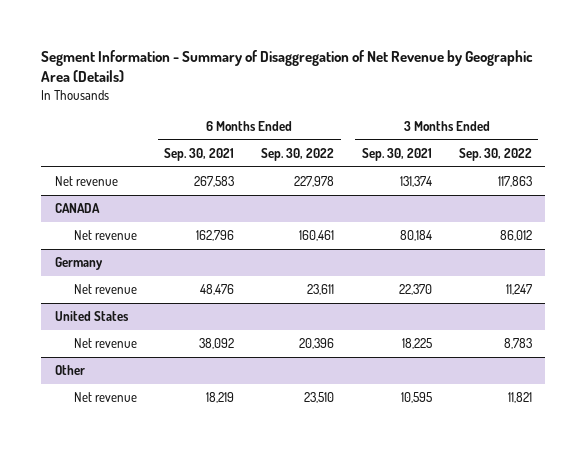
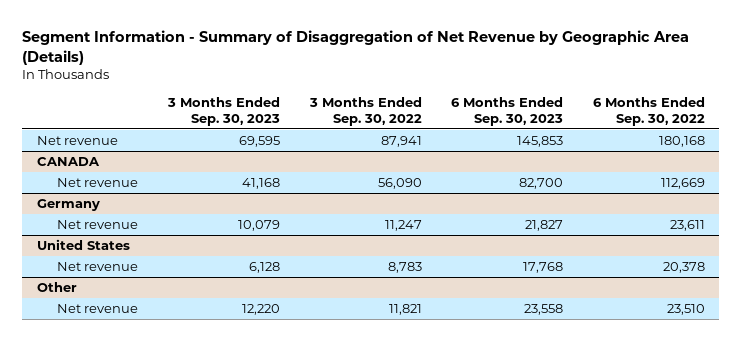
[164,148,235,162] Sep. 30, 2021 -> none
[361,148,432,162] Sep. 30, 2021 -> none
none -> [167,96,281,126] 3 Months Ended Sep. 30, 2023
none -> [451,96,564,126] 6 Months Ended Sep. 30, 2023
[294,176,335,188] 227,978 -> [658,135,705,147] 180,168
[497,176,532,188] 117,863 -> [380,135,422,147] 87,941
[299,230,335,242] 160,461 -> [660,177,705,189] 112,669
[499,230,532,242] 86,012 -> [377,177,422,189] 56,090
[299,338,335,350] 20,396 -> [662,261,705,273] 20,378

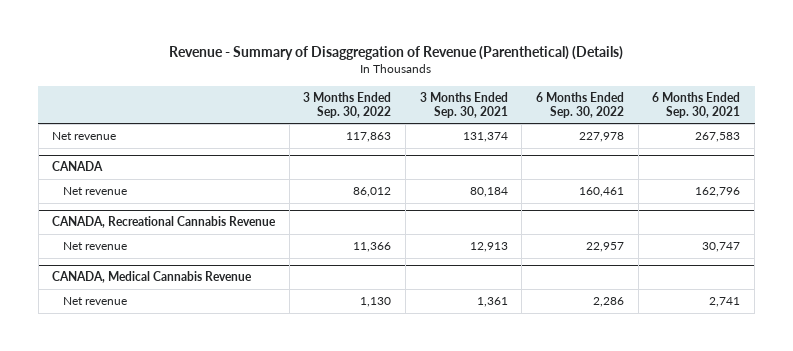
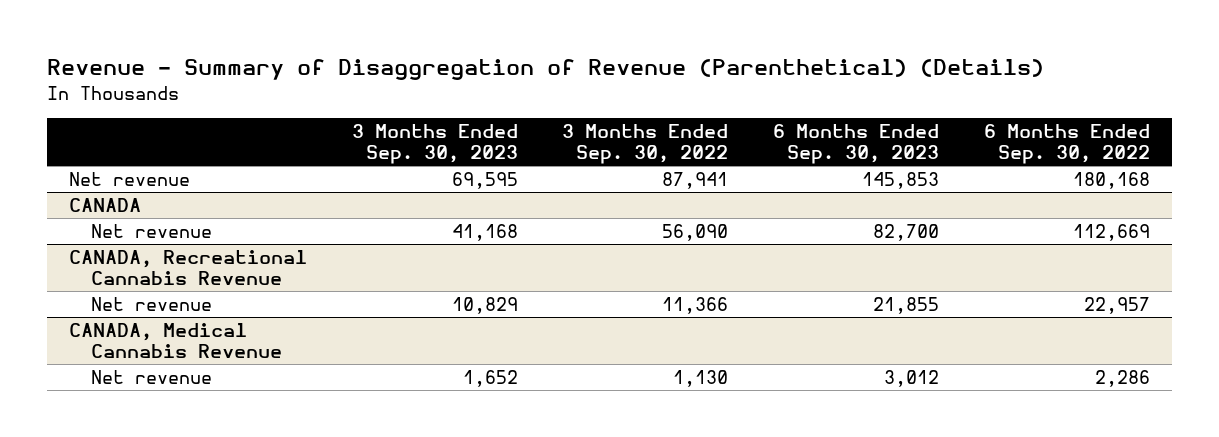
[419,91,508,118] 3 Months Ended Sep. 30, 2021 -> none
[652,91,741,118] 6 Months Ended Sep. 30, 2021 -> none
none -> [351,123,518,164] 3 Months Ended Sep. 30, 2023
none -> [773,123,940,164] 6 Months Ended Sep. 30, 2023
[346,132,392,143] 117,863 -> [662,171,729,189] 87,941
[579,132,625,143] 227,978 -> [1072,171,1150,189] 180,168
[353,187,392,198] 86,012 -> [662,223,729,241] 56,090
[579,187,625,198] 160,461 -> [1072,223,1150,241] 112,669

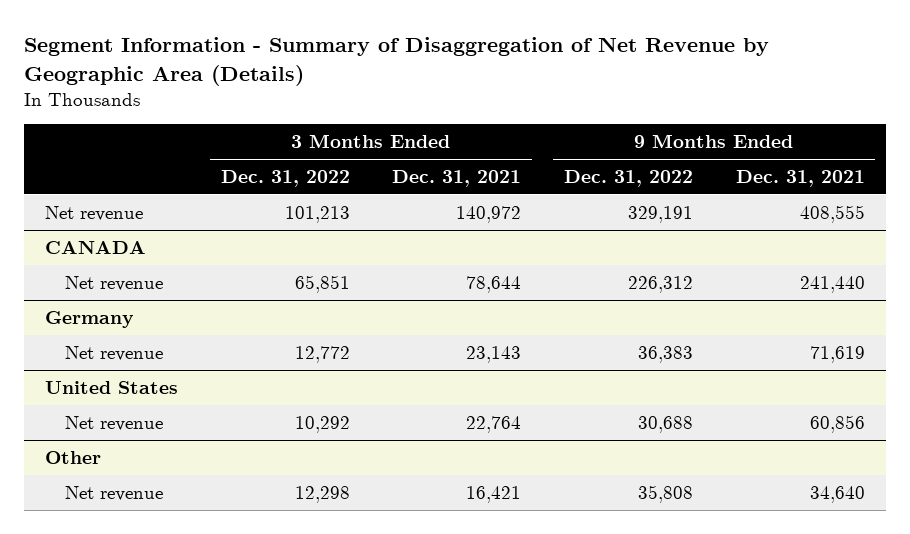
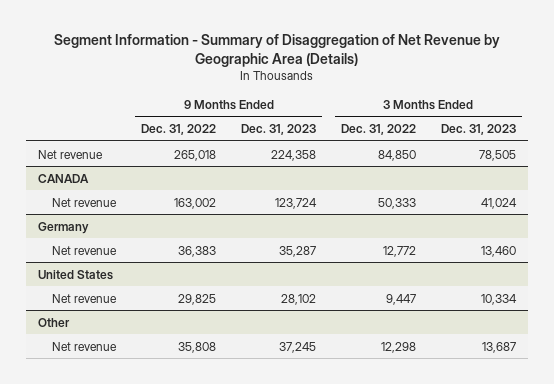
[392,169,522,187] Dec. 31, 2021 -> none
[735,169,865,187] Dec. 31, 2021 -> none
none -> [241,124,317,136] Dec. 31, 2023
none -> [440,124,516,136] Dec. 31, 2023
[284,205,350,223] 101,213 -> [377,149,416,161] 84,850
[628,205,694,223] 329,191 -> [174,149,217,161] 265,018
[294,274,350,293] 65,851 -> [377,197,416,209] 50,333
[628,275,694,293] 226,312 -> [174,197,217,209] 163,002
[294,415,350,433] 10,292 -> [385,293,416,305] 9,447
[638,415,694,433] 30,688 -> [178,293,217,305] 29,825

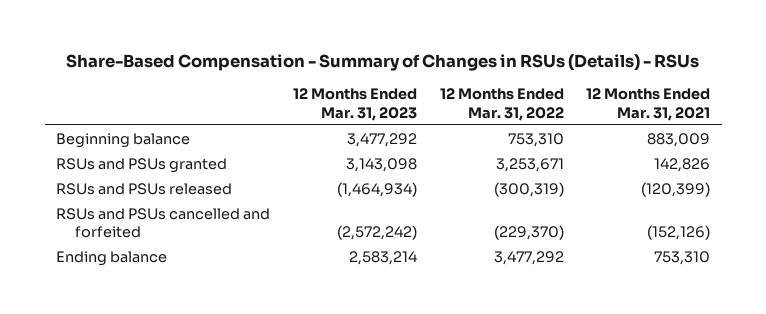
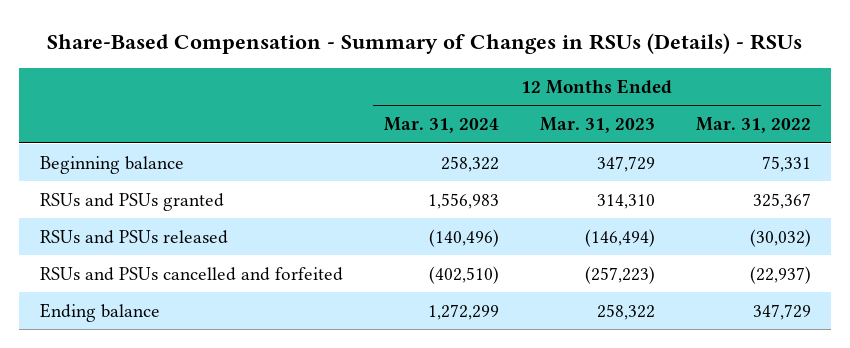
[586,88,711,121] 12 Months Ended Mar. 31, 2021 -> none
none -> [383,117,499,134] Mar. 31, 2024
[346,132,417,147] 3,477,292 -> [596,155,655,172] 347,729
[507,132,564,147] 753,310 -> [761,155,811,172] 75,331
[345,157,417,172] 3,143,098 -> [596,193,655,209] 314,310
[495,157,564,172] 3,253,671 -> [752,192,811,209] 325,367
[336,181,417,197] (1,464,934) -> [584,228,655,247] (146,494)
[493,181,564,197] (300,319) -> [749,228,811,247] (30,032)
[336,225,417,241] (2,572,242) -> [584,265,655,284] (257,223)
[493,225,564,241] (229,370) -> [749,265,811,284] (22,937)
[348,250,417,265] 2,583,214 -> [596,303,655,320] 258,322
[493,250,564,265] 3,477,292 -> [752,303,811,320] 347,729

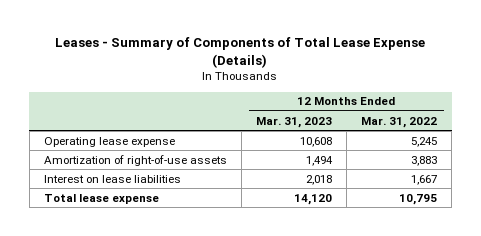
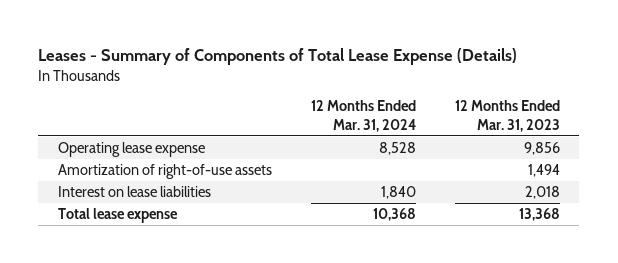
[361,116,438,128] Mar. 31, 2022 -> none
none -> [310,100,416,132] 12 Months Ended Mar. 31, 2024
[299,136,332,147] 10,608 -> [523,142,560,156] 9,856
[293,193,332,205] 14,120 -> [518,208,560,222] 13,368

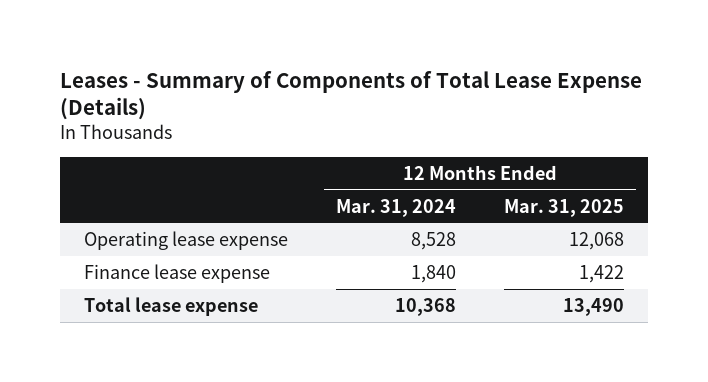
[454,100,560,132] 12 Months Ended Mar. 31, 2023 -> none
none -> [504,198,625,217] Mar. 31, 2025
[57,164,272,180] Amortization of right-of-use assets -> none
[57,186,211,198] Interest on lease liabilities -> [83,263,270,283] Finance lease expense

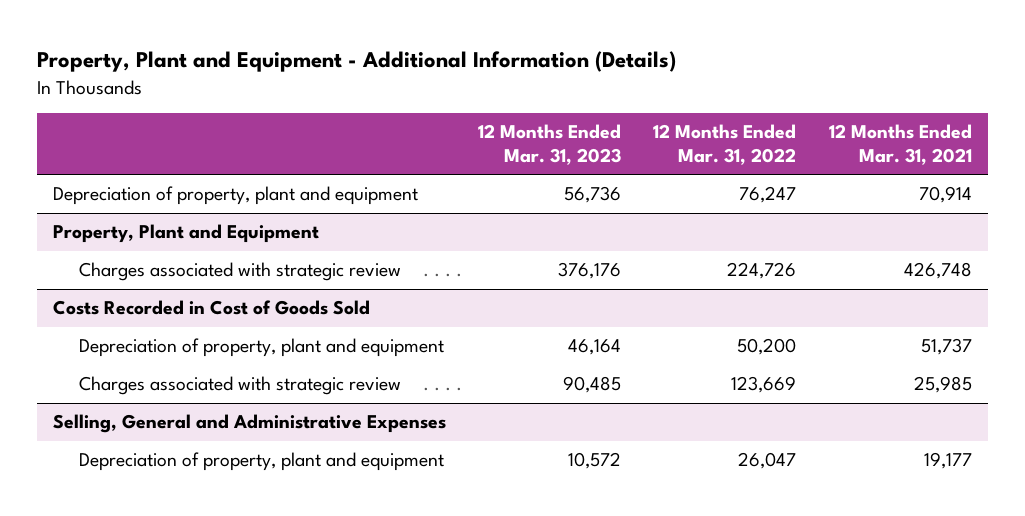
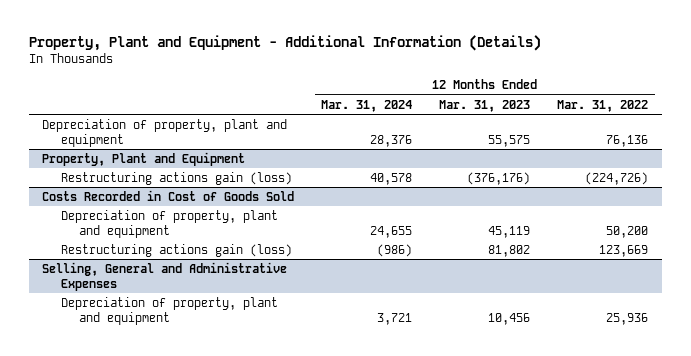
[828,124,972,165] 12 Months Ended Mar. 31, 2021 -> none
none -> [321,99,413,112] Mar. 31, 2024
[564,186,622,204] 56,736 -> [488,134,531,147] 55,575
[739,186,797,204] 76,247 -> [606,134,649,147] 76,136
[78,262,401,282] Charges associated with strategic review -> none
none -> [60,171,292,185] Restructuring actions gain (loss)
[78,376,401,396] Charges associated with strategic review -> none
[568,339,622,356] 46,164 -> [488,225,531,238] 45,119
none -> [60,243,292,257] Restructuring actions gain (loss)
[568,452,622,470] 10,572 -> [488,312,531,325] 10,456
[738,452,797,470] 26,047 -> [606,312,649,325] 25,936

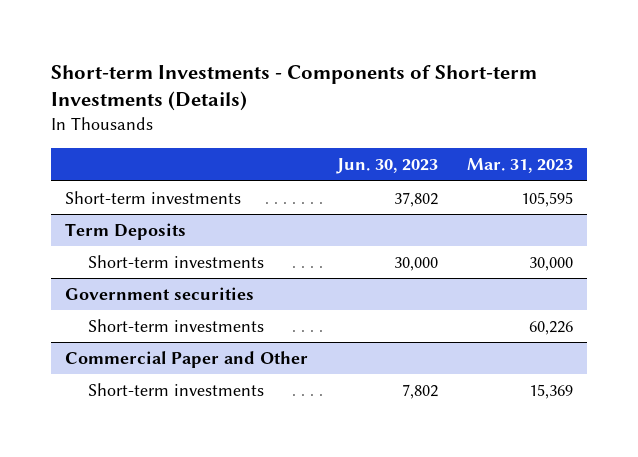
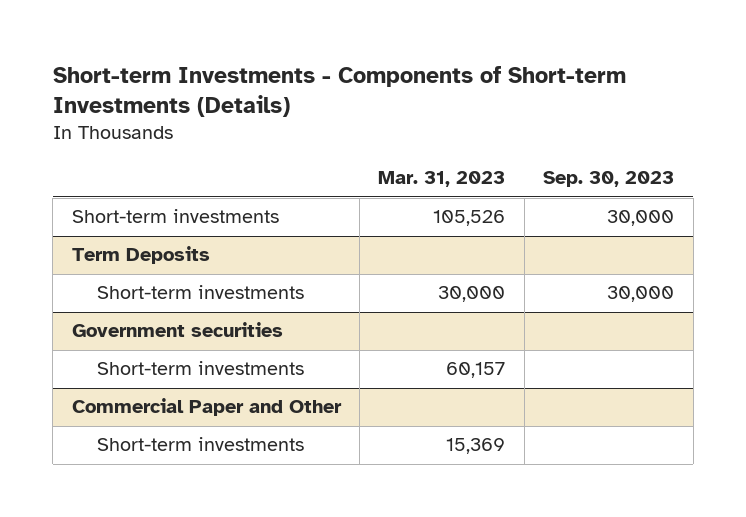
[335,158,438,175] Jun. 30, 2023 -> none
none -> [543,171,675,188] Sep. 30, 2023
[520,192,573,208] 105,595 -> [433,210,506,227] 105,526
[528,321,573,336] 60,226 -> [446,362,506,379] 60,157

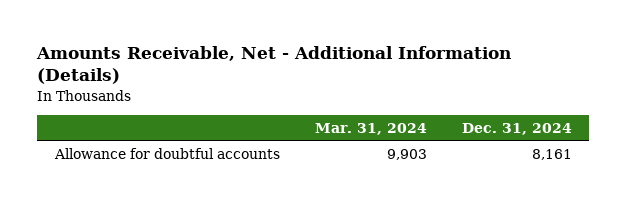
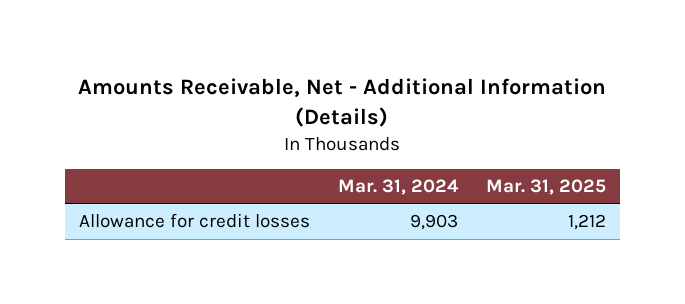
[461,122,572,135] Dec. 31, 2024 -> none
none -> [485,178,606,195] Mar. 31, 2025
[53,147,280,159] Allowance for doubtful accounts -> [78,213,310,229] Allowance for credit losses

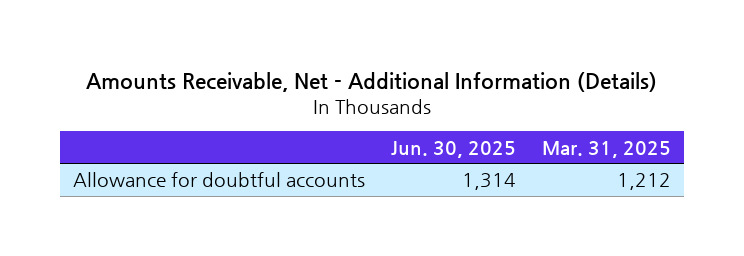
[337,178,459,195] Mar. 31, 2024 -> none
none -> [391,140,517,158] Jun. 30, 2025
[78,213,310,229] Allowance for credit losses -> [72,172,365,188] Allowance for doubtful accounts

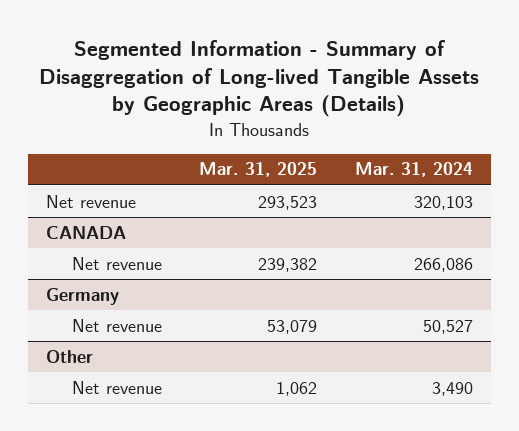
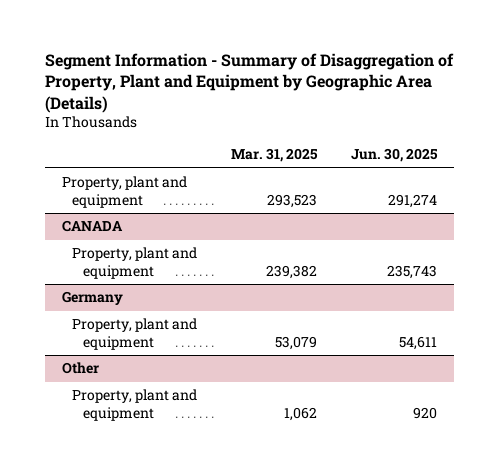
[39,39,480,118] Segmented Information - Summary of Disaggregation of Long-lived Tangible Assets by Geographic Areas (Details) -> [44,53,454,113] Segment Information - Summary of Disaggregation of Property, Plant and Equipment by Geographic Area (Details)
[354,162,473,178] Mar. 31, 2024 -> none
none -> [351,148,439,163] Jun. 30, 2025
[46,194,137,208] Net revenue -> [61,176,187,208] Property, plant and equipment
[72,256,163,270] Net revenue -> [72,247,198,279] Property, plant and equipment
[72,318,163,332] Net revenue -> [72,318,198,350] Property, plant and equipment
[72,380,163,394] Net revenue -> [72,389,198,421] Property, plant and equipment

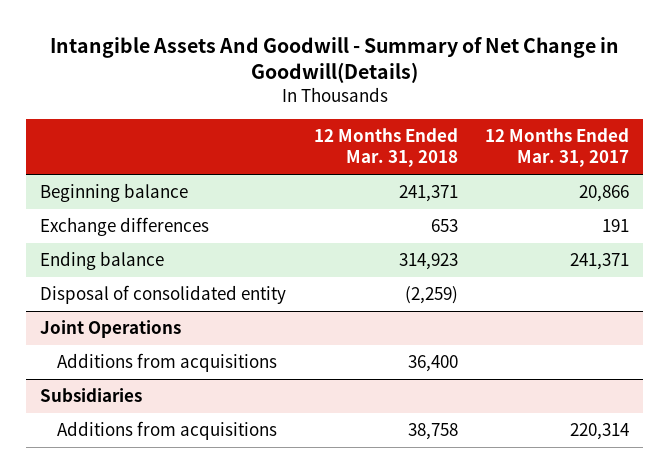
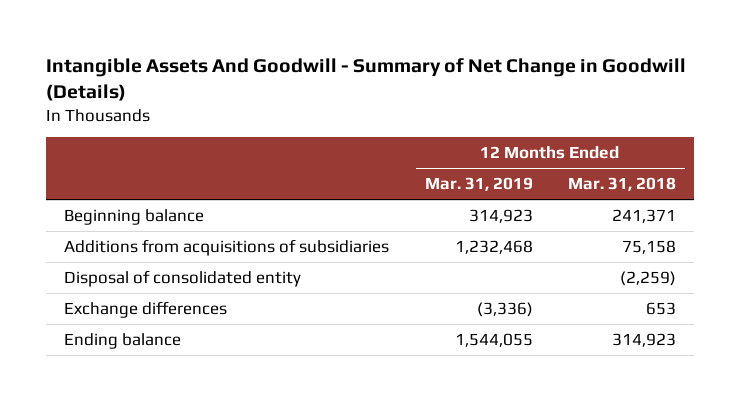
[49,36,619,84] Intangible Assets And Goodwill - Summary of Net Change in Goodwill(Details) -> [45,57,686,101] Intangible Assets And Goodwill - Summary of Net Change in Goodwill (Details)
[485,128,630,168] 12 Months Ended Mar. 31, 2017 -> none
none -> [424,177,533,192] Mar. 31, 2019
none -> [63,238,389,256] Additions from acquisitions of subsidiaries
[40,285,287,305] Disposal of consolidated entity -> [63,269,301,287] Disposal of consolidated entity
[40,320,182,339] Joint Operations -> none
[56,353,277,373] Additions from acquisitions -> none
[40,388,143,403] Subsidiaries -> none
[56,421,277,441] Additions from acquisitions -> none

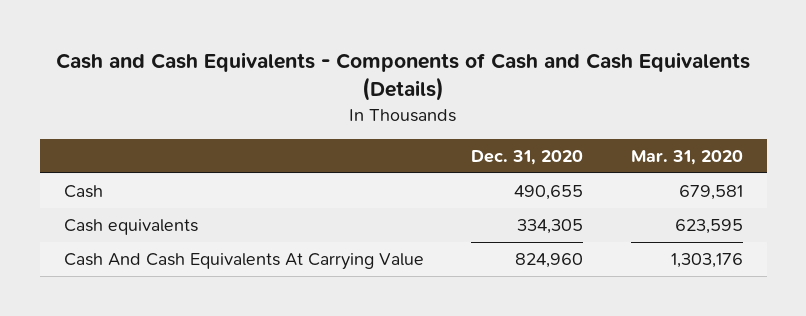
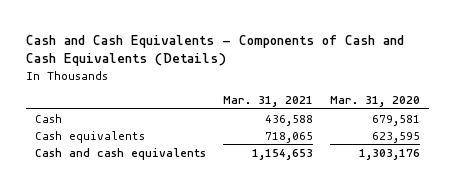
[471,150,584,166] Dec. 31, 2020 -> none
none -> [223,96,314,108] Mar. 31, 2021
[63,253,424,271] Cash And Cash Equivalents At Carrying Value -> [34,147,206,160] Cash and cash equivalents

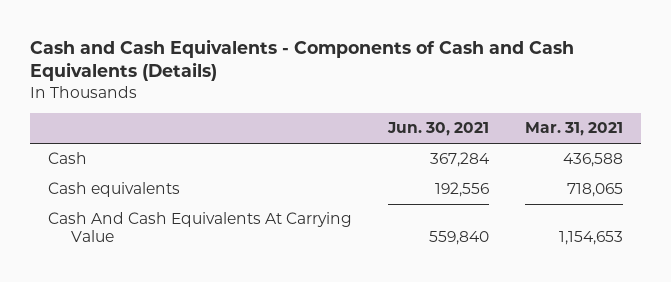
[330,96,421,108] Mar. 31, 2020 -> none
none -> [386,122,489,137] Jun. 30, 2021
[34,147,206,160] Cash and cash equivalents -> [47,212,352,243] Cash And Cash Equivalents At Carrying Value

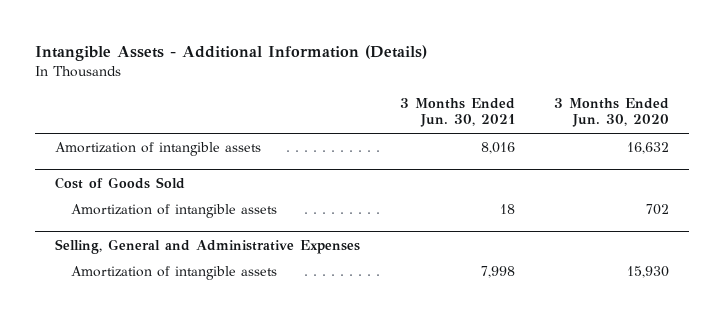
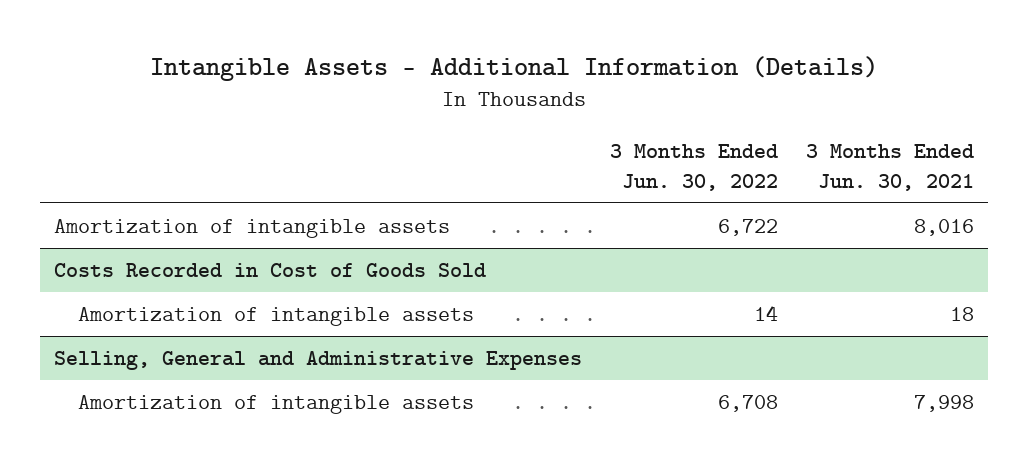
[554,98,670,128] 3 Months Ended Jun. 30, 2020 -> none
none -> [609,144,778,191] 3 Months Ended Jun. 30, 2022
[55,176,186,189] Cost of Goods Sold -> [53,263,486,278] Costs Recorded in Cost of Goods Sold

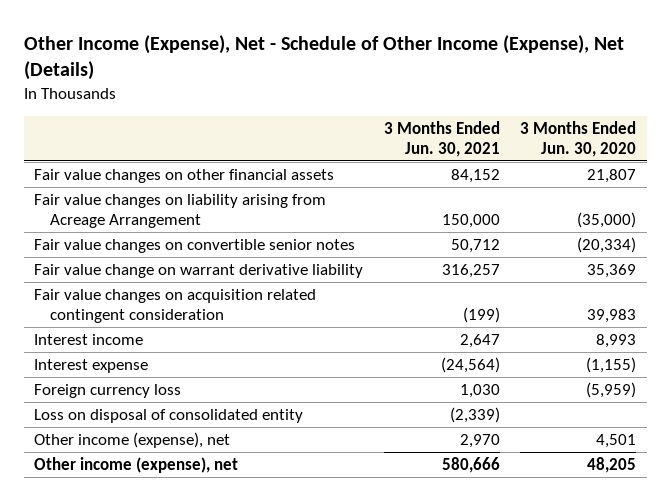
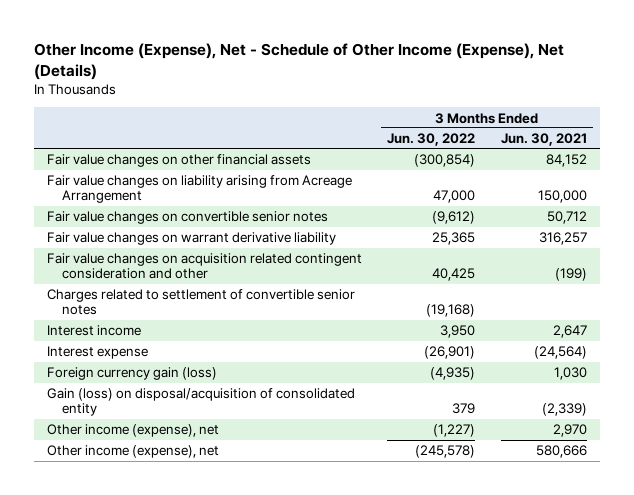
[520,120,637,157] 3 Months Ended Jun. 30, 2020 -> none
none -> [387,133,476,147] Jun. 30, 2022
[34,263,364,278] Fair value change on warrant derivative liability -> [47,232,337,246] Fair value changes on warrant derivative liability
[34,288,317,323] Fair value changes on acquisition related contingent consideration -> [47,253,363,280] Fair value changes on acquisition related contingent consideration and other
none -> [47,289,356,316] Charges related to settlement of convertible senior notes
[34,383,182,398] Foreign currency loss -> [47,367,218,381] Foreign currency gain (loss)
[34,408,304,423] Loss on disposal of consolidated entity -> [47,388,356,417] Gain (loss) on disposal/acquisition of consolidated entity

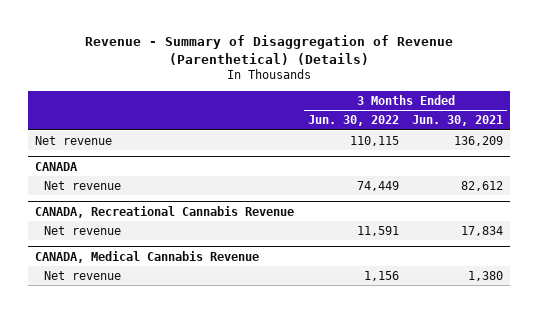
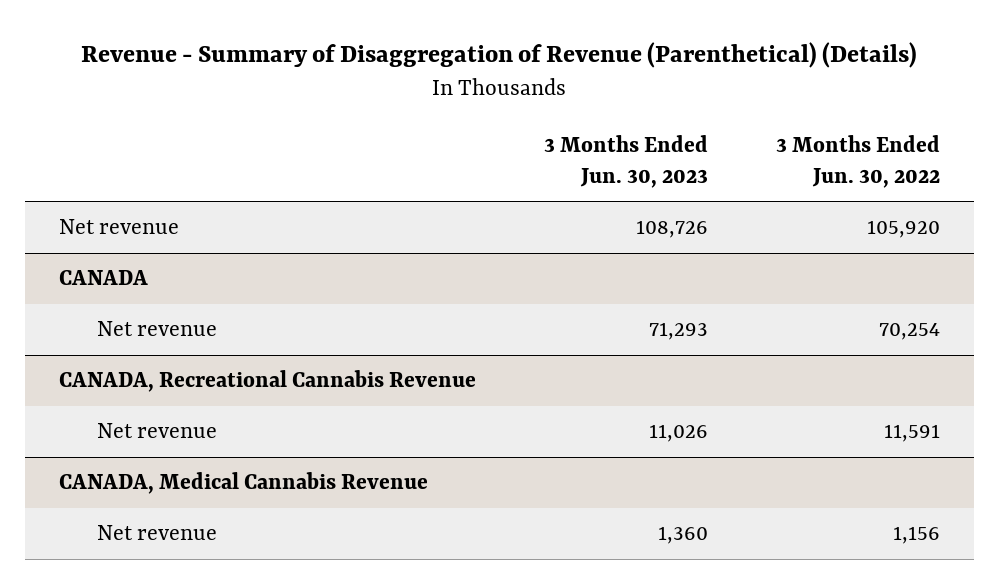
[412,115,504,127] Jun. 30, 2021 -> none
none -> [543,134,708,188] 3 Months Ended Jun. 30, 2023
[349,135,399,146] 110,115 -> [866,220,940,239] 105,920
[356,180,399,191] 74,449 -> [878,323,940,341] 70,254

